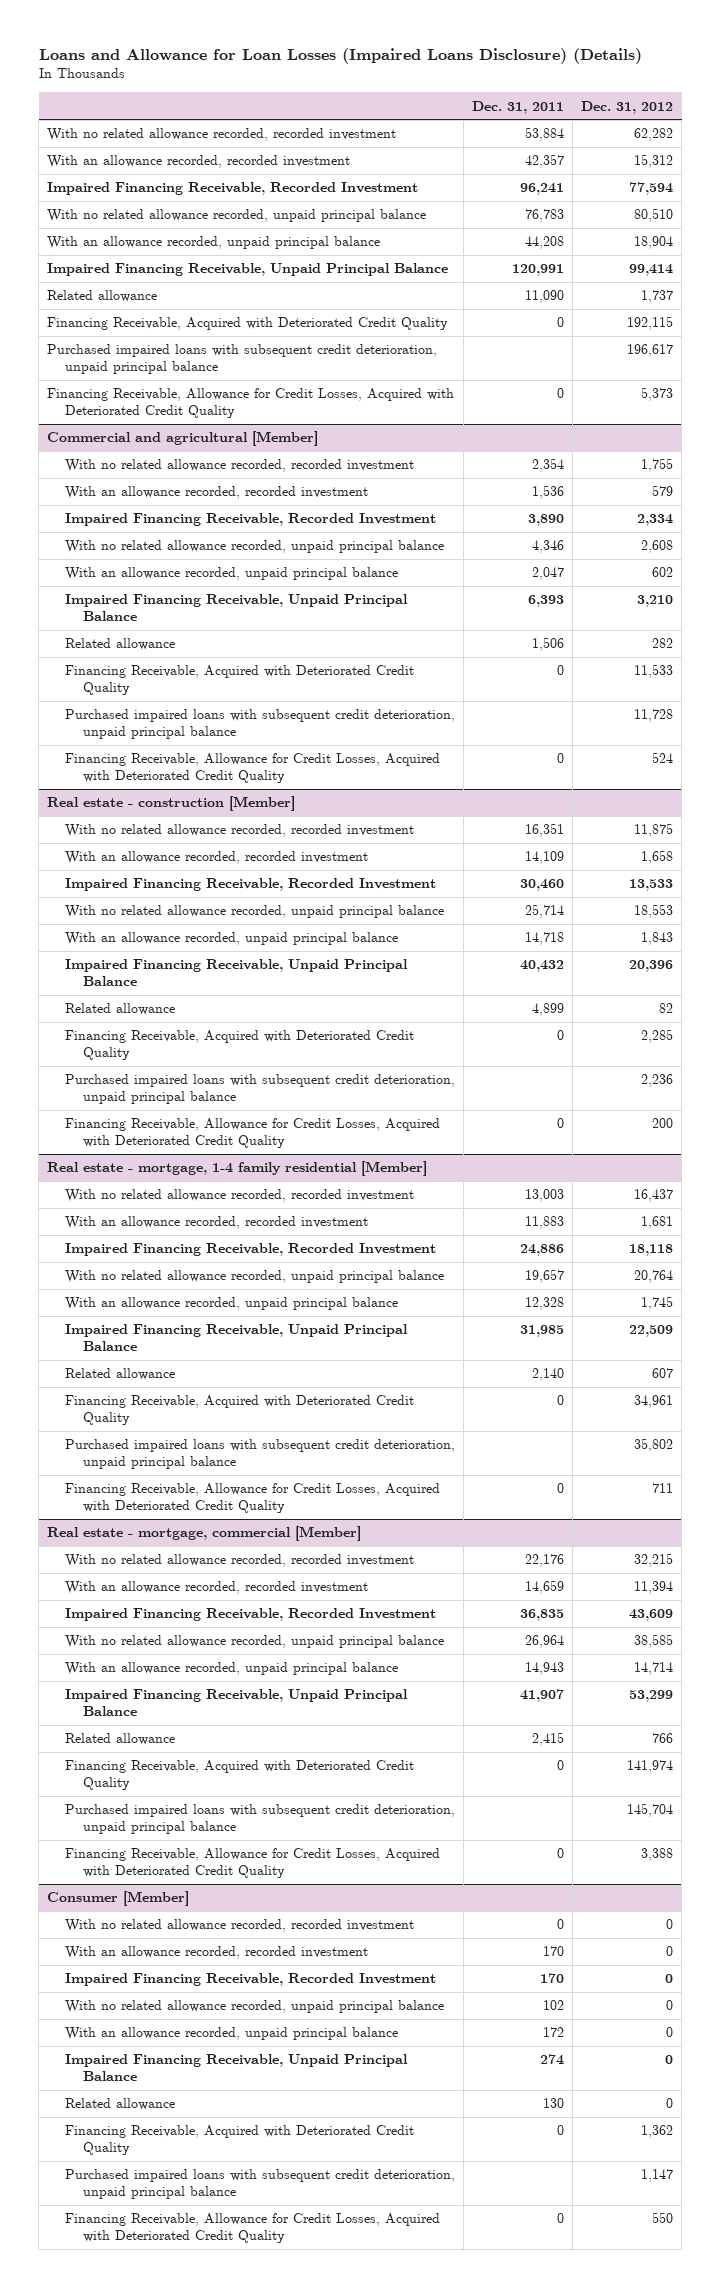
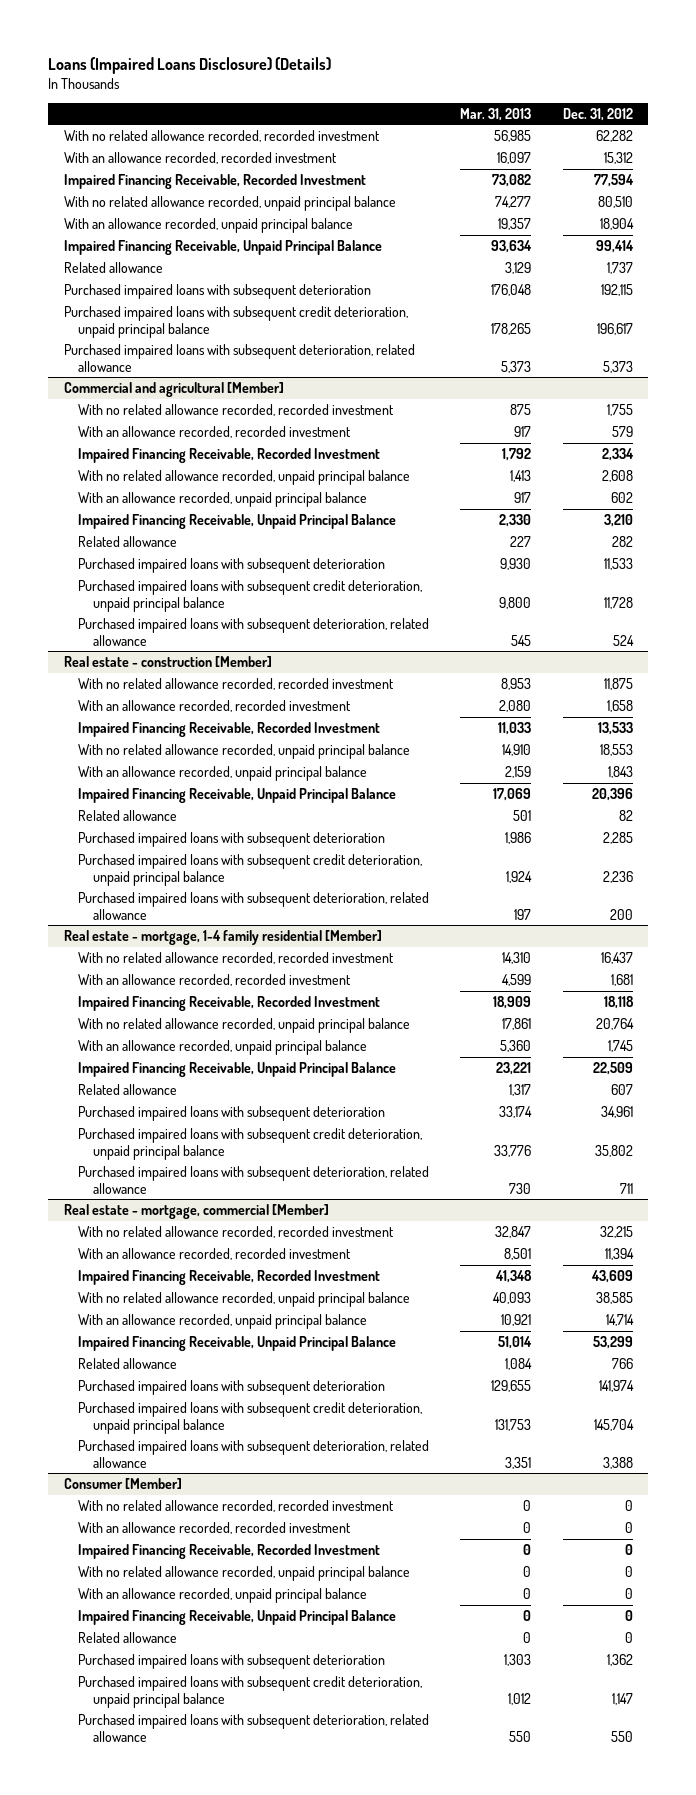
[38,47,642,64] Loans and Allowance for Loan Losses (Impaired Loans Disclosure) (Details) -> [48,56,332,74] Loans (Impaired Loans Disclosure) (Details)
[471,100,564,114] Dec. 31, 2011 -> none
none -> [460,107,532,121] Mar. 31, 2013
[47,317,449,331] Financing Receivable, Acquired with Deteriorated Credit Quality -> [63,284,371,300] Purchased impaired loans with subsequent deterioration
[47,388,455,419] Financing Receivable, Allowance for Credit Losses, Acquired with Deteriorated Credit Quality -> [63,344,415,372] Purchased impaired loans with subsequent deterioration, related allowance
[64,665,414,696] Financing Receivable, Acquired with Deteriorated Credit Quality -> [78,558,386,574] Purchased impaired loans with subsequent deterioration
[64,753,440,784] Financing Receivable, Allowance for Credit Losses, Acquired with Deteriorated Credit Quality -> [78,618,430,646] Purchased impaired loans with subsequent deterioration, related allowance
[64,1030,414,1061] Financing Receivable, Acquired with Deteriorated Credit Quality -> [78,832,386,848] Purchased impaired loans with subsequent deterioration
[64,1118,440,1149] Financing Receivable, Allowance for Credit Losses, Acquired with Deteriorated Credit Quality -> none
none -> [78,892,430,920] Purchased impaired loans with subsequent deterioration, related allowance
[64,1395,414,1426] Financing Receivable, Acquired with Deteriorated Credit Quality -> [78,1106,386,1122] Purchased impaired loans with subsequent deterioration
[64,1483,440,1514] Financing Receivable, Allowance for Credit Losses, Acquired with Deteriorated Credit Quality -> [78,1166,430,1194] Purchased impaired loans with subsequent deterioration, related allowance
[64,1760,414,1791] Financing Receivable, Acquired with Deteriorated Credit Quality -> [78,1380,386,1396] Purchased impaired loans with subsequent deterioration
[64,1848,440,1879] Financing Receivable, Allowance for Credit Losses, Acquired with Deteriorated Credit Quality -> [78,1440,430,1468] Purchased impaired loans with subsequent deterioration, related allowance
[64,2125,414,2156] Financing Receivable, Acquired with Deteriorated Credit Quality -> [78,1654,386,1670] Purchased impaired loans with subsequent deterioration
[64,2213,440,2244] Financing Receivable, Allowance for Credit Losses, Acquired with Deteriorated Credit Quality -> none
none -> [78,1714,430,1742] Purchased impaired loans with subsequent deterioration, related allowance

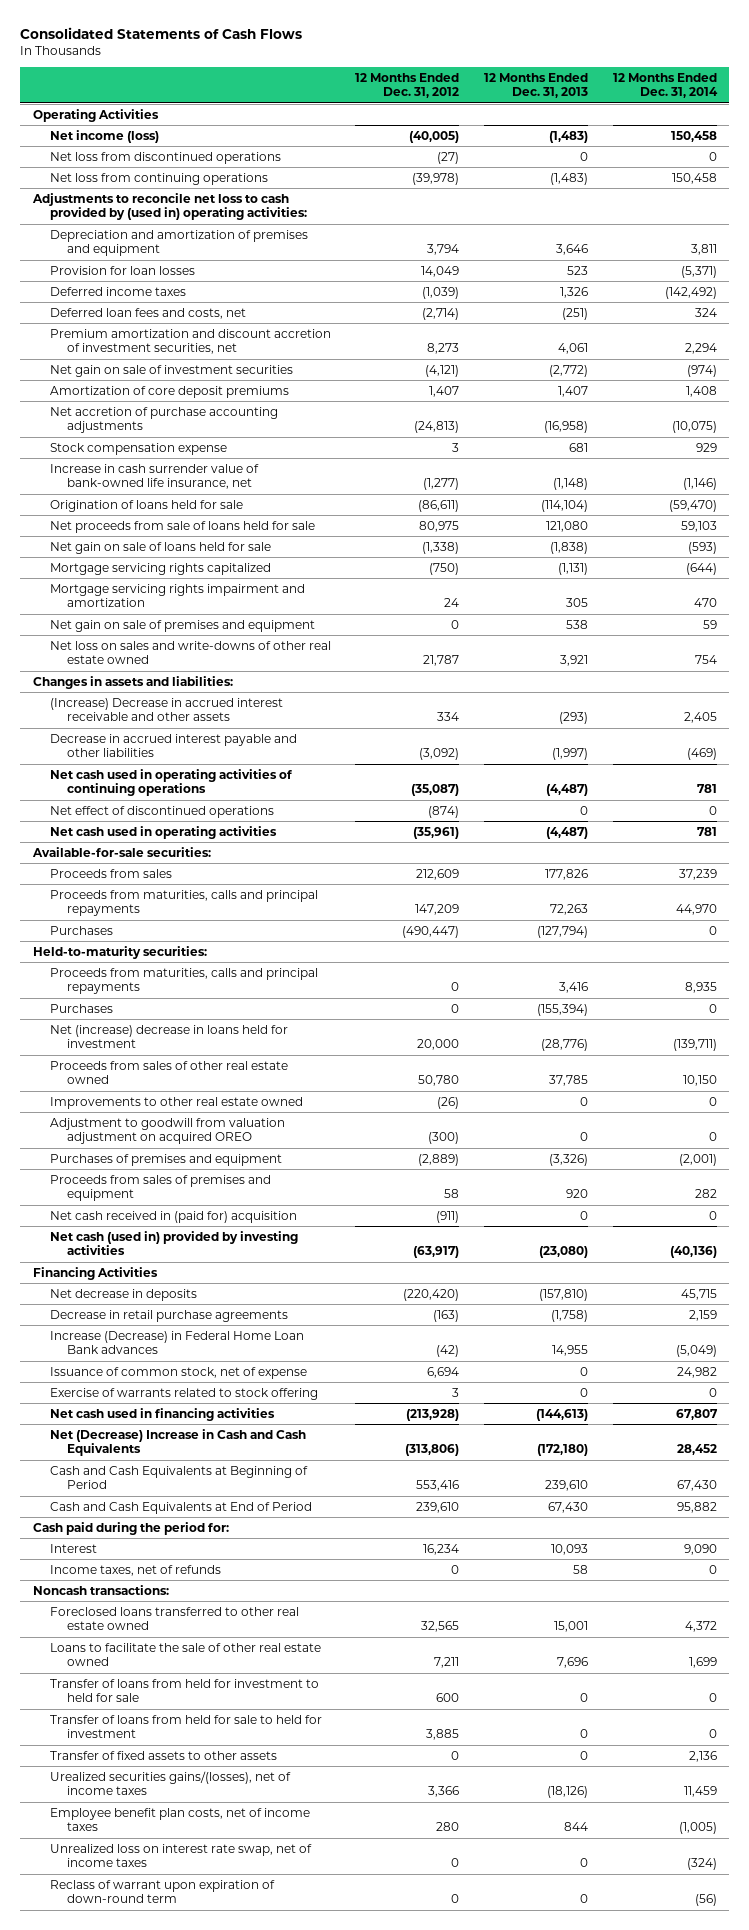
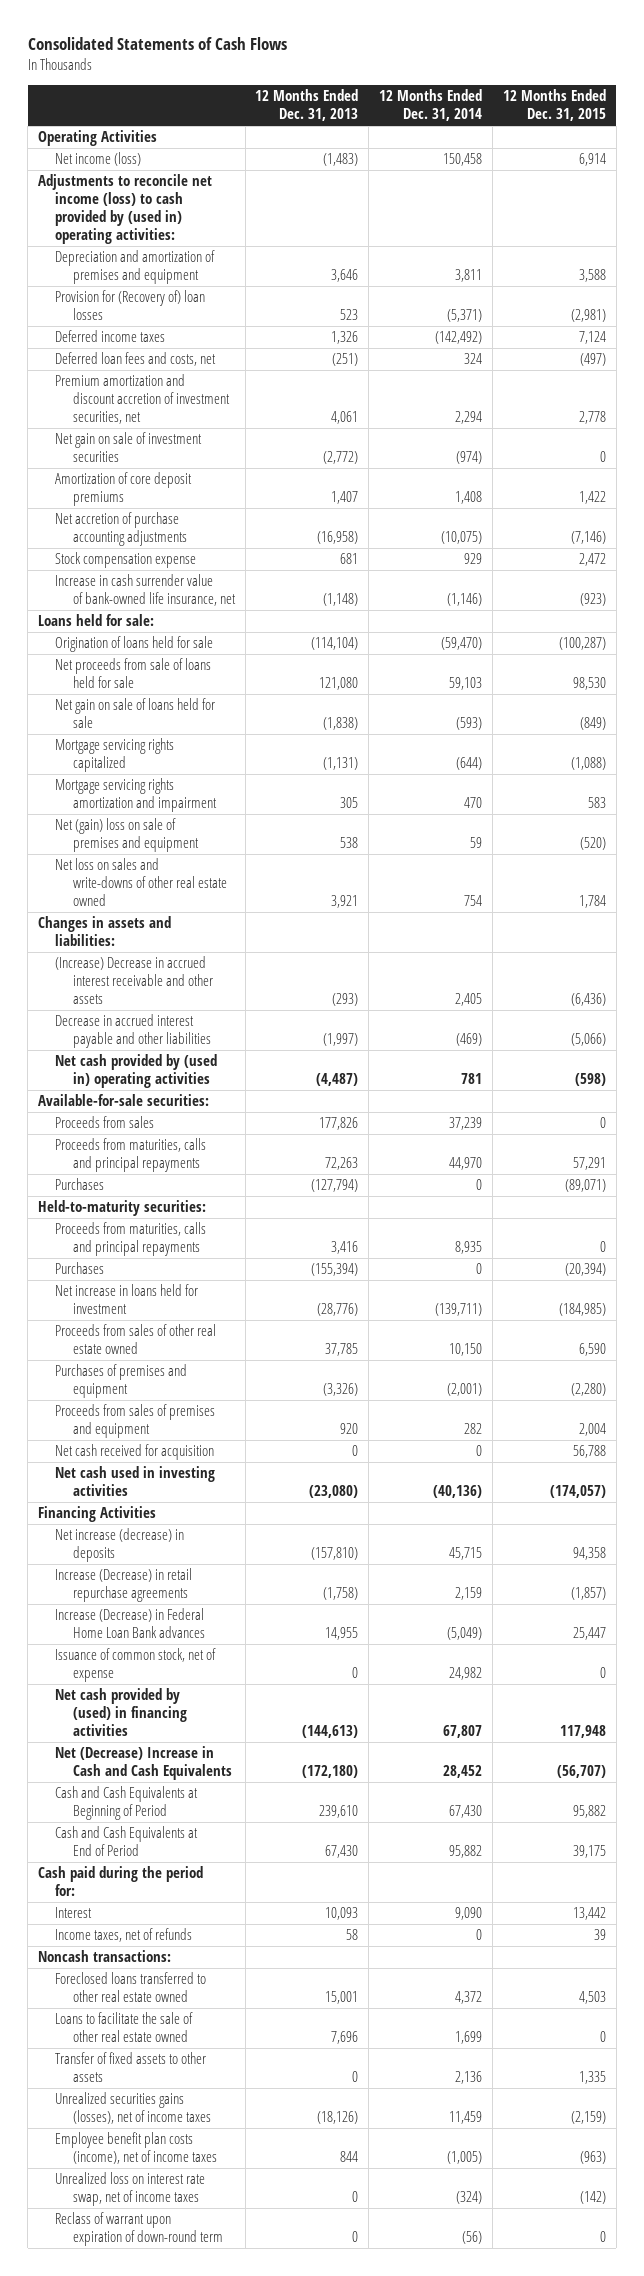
[355,72,460,99] 12 Months Ended Dec. 31, 2012 -> none
none -> [502,89,606,122] 12 Months Ended Dec. 31, 2015
[49,151,281,164] Net loss from discontinued operations -> none
[49,172,268,185] Net loss from continuing operations -> none
[31,192,307,221] Adjustments to reconcile net loss to cash provided by (used in) operating activities: -> [38,174,213,245] Adjustments to reconcile net income (loss) to cash provided by (used in) operating activities:
[49,265,195,275] Provision for loan losses -> [55,290,206,321] Provision for (Recovery of) loan losses
none -> [38,614,155,627] Loans held for sale:
[49,583,305,608] Mortgage servicing rights impairment and amortization -> [55,778,217,813] Mortgage servicing rights amortization and impairment
[49,619,315,632] Net gain on sale of premises and equipment -> [55,818,199,853] Net (gain) loss on sale of premises and equipment
[49,768,292,797] Net cash used in operating activities of continuing operations -> none
[49,805,274,818] Net effect of discontinued operations -> none
[49,825,277,839] Net cash used in operating activities -> [55,1054,218,1089] Net cash provided by (used in) operating activities
[49,1024,288,1049] Net (increase) decrease in loans held for investment -> [55,1284,199,1315] Net increase in loans held for investment
[49,1096,303,1109] Improvements to other real estate owned -> none
[49,1117,285,1145] Adjustment to goodwill from valuation adjustment on acquired OREO -> none
[49,1210,297,1223] Net cash received in (paid for) acquisition -> [55,1444,215,1461] Net cash received for acquisition
[49,1230,298,1256] Net cash (used in) provided by investing activities -> [55,1466,216,1497] Net cash used in investing activities
[49,1288,197,1301] Net decrease in deposits -> [55,1528,185,1563] Net increase (decrease) in deposits
[49,1309,288,1322] Decrease in retail purchase agreements -> [55,1568,193,1603] Increase (Decrease) in retail repurchase agreements
[49,1387,318,1400] Exercise of warrants related to stock offering -> none
[49,1407,275,1421] Net cash used in financing activities -> [55,1688,187,1737] Net cash provided by (used) in financing activities
[49,1678,319,1703] Transfer of loans from held for investment to held for sale -> none
[49,1714,322,1739] Transfer of loans from held for sale to held for investment -> none
[49,1770,291,1796] Urealized securities gains/(losses), net of income taxes -> [55,2092,211,2125] Unrealized securities gains (losses), net of income taxes
[49,1807,310,1832] Employee benefit plan costs, net of income taxes -> [55,2132,217,2165] Employee benefit plan costs (income), net of income taxes

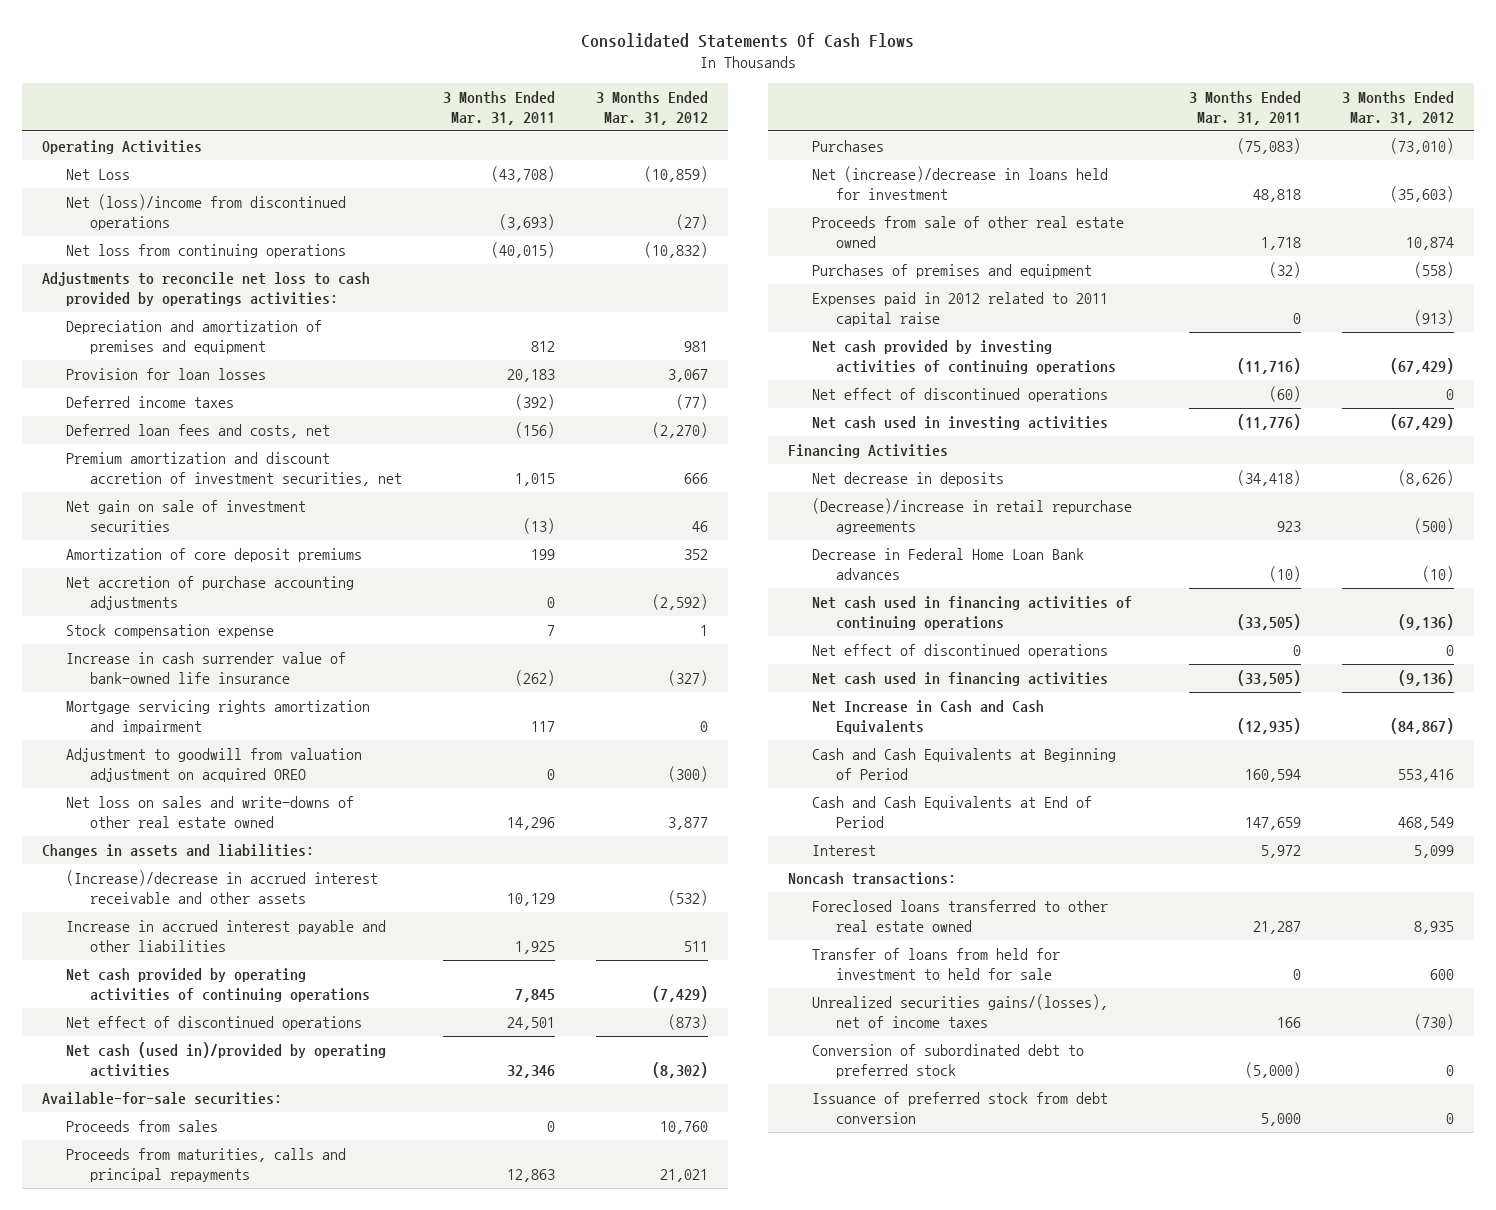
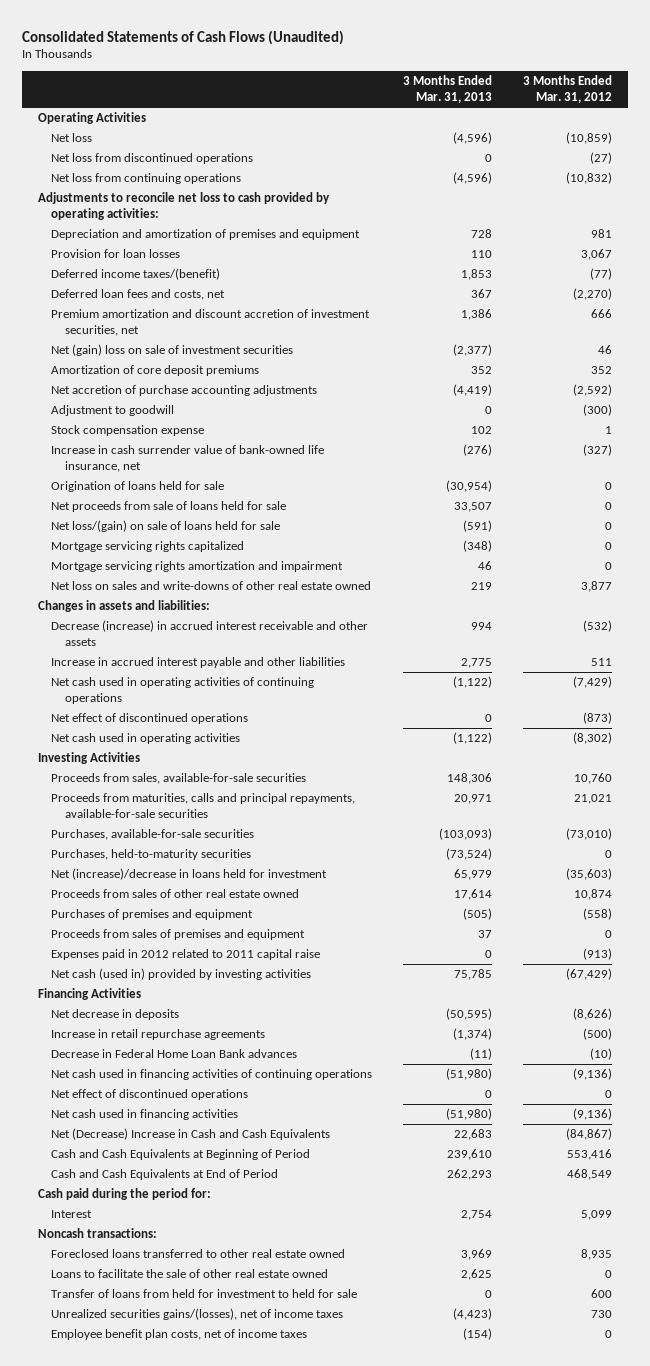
[580,32,914,48] Consolidated Statements Of Cash Flows -> [22,29,345,45] Consolidated Statements of Cash Flows (Unaudited)
[442,91,555,125] 3 Months Ended Mar. 31, 2011 -> none
none -> [403,75,493,104] 3 Months Ended Mar. 31, 2013
[65,169,130,181] Net Loss -> [51,133,93,143] Net loss
[65,194,346,231] Net (loss)/income from discontinued operations -> [51,153,254,165] Net loss from discontinued operations
[42,272,371,307] Adjustments to reconcile net loss to cash provided by operatings activities: -> [37,192,330,221] Adjustments to reconcile net loss to cash provided by operating activities:
[65,396,234,409] Deferred income taxes -> [51,268,221,281] Deferred income taxes/(benefit)
[65,500,306,533] Net gain on sale of investment securities -> [51,344,294,357] Net (gain) loss on sale of investment securities
none -> [51,405,175,417] Adjustment to goodwill
[65,652,346,685] Increase in cash surrender value of bank-owned life insurance -> [51,445,325,473] Increase in cash surrender value of bank-owned life insurance, net
none -> [51,481,225,493] Origination of loans held for sale
none -> [51,501,287,513] Net proceeds from sale of loans held for sale
none -> [51,520,281,533] Net loss/(gain) on sale of loans held for sale
none -> [51,541,245,553] Mortgage servicing rights capitalized
[65,748,362,783] Adjustment to goodwill from valuation adjustment on acquired OREO -> none
[65,870,378,905] (Increase)/decrease in accrued interest receivable and other assets -> [51,620,369,647] Decrease (increase) in accrued interest receivable and other assets
[65,968,370,1003] Net cash provided by operating activities of continuing operations -> [51,677,315,705] Net cash used in operating activities of continuing operations
[42,1092,283,1106] Available-for-sale securities: -> none
[65,1042,386,1078] Net cash (used in)/provided by operating activities -> [51,733,241,745] Net cash used in operating activities
none -> [37,752,140,765] Investing Activities
[65,1120,218,1133] Proceeds from sales -> [51,773,307,785] Proceeds from sales, available-for-sale securities
[65,1148,346,1183] Proceeds from maturities, calls and principal repayments -> [51,793,356,819] Proceeds from maturities, calls and principal repayments, available-for-sale securities
[811,140,884,153] Purchases -> [51,829,255,841] Purchases, available-for-sale securities
none -> [51,849,252,861] Purchases, held-to-maturity securities
[811,216,1124,249] Proceeds from sale of other real estate owned -> [51,889,300,899] Proceeds from sales of other real estate owned
none -> [51,929,306,941] Proceeds from sales of premises and equipment
[811,340,1116,375] Net cash provided by investing activities of continuing operations -> none
[811,388,1108,403] Net effect of discontinued operations -> none
[811,416,1108,431] Net cash used in investing activities -> [51,968,312,981] Net cash (used in) provided by investing activities
[811,498,1132,535] (Decrease)/increase in retail repurchase agreements -> [51,1029,266,1041] Increase in retail repurchase agreements
[811,700,1044,735] Net Increase in Cash and Cash Equivalents -> [51,1128,331,1141] Net (Decrease) Increase in Cash and Cash Equivalents
none -> [37,1188,211,1201] Cash paid during the period for:
none -> [51,1269,329,1279] Loans to facilitate the sale of other real estate owned
[811,1044,1084,1079] Conversion of subordinated debt to preferred stock -> none
[811,1092,1108,1125] Issuance of preferred stock from debt conversion -> none
[1413,1014,1454,1031] (730) -> [591,1310,613,1319] 730
none -> [51,1329,308,1341] Employee benefit plan costs, net of income taxes

